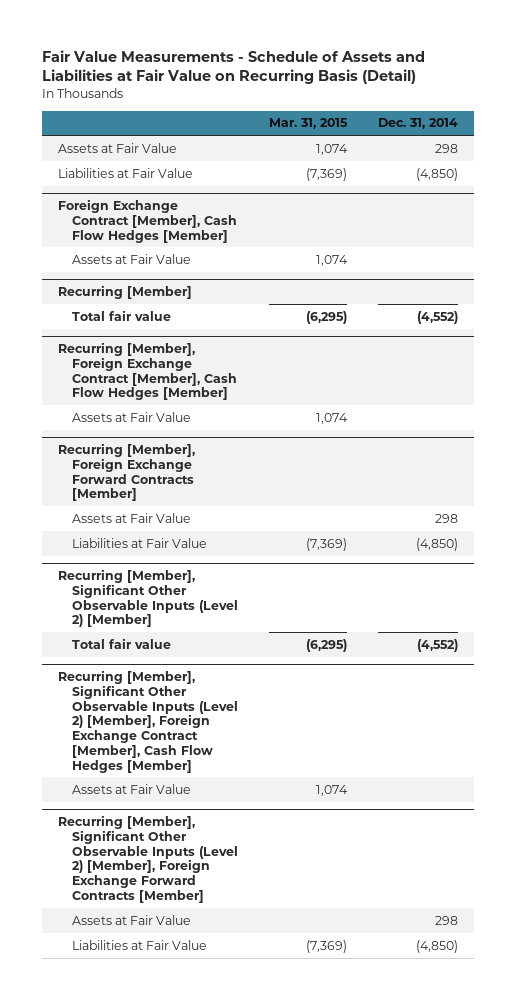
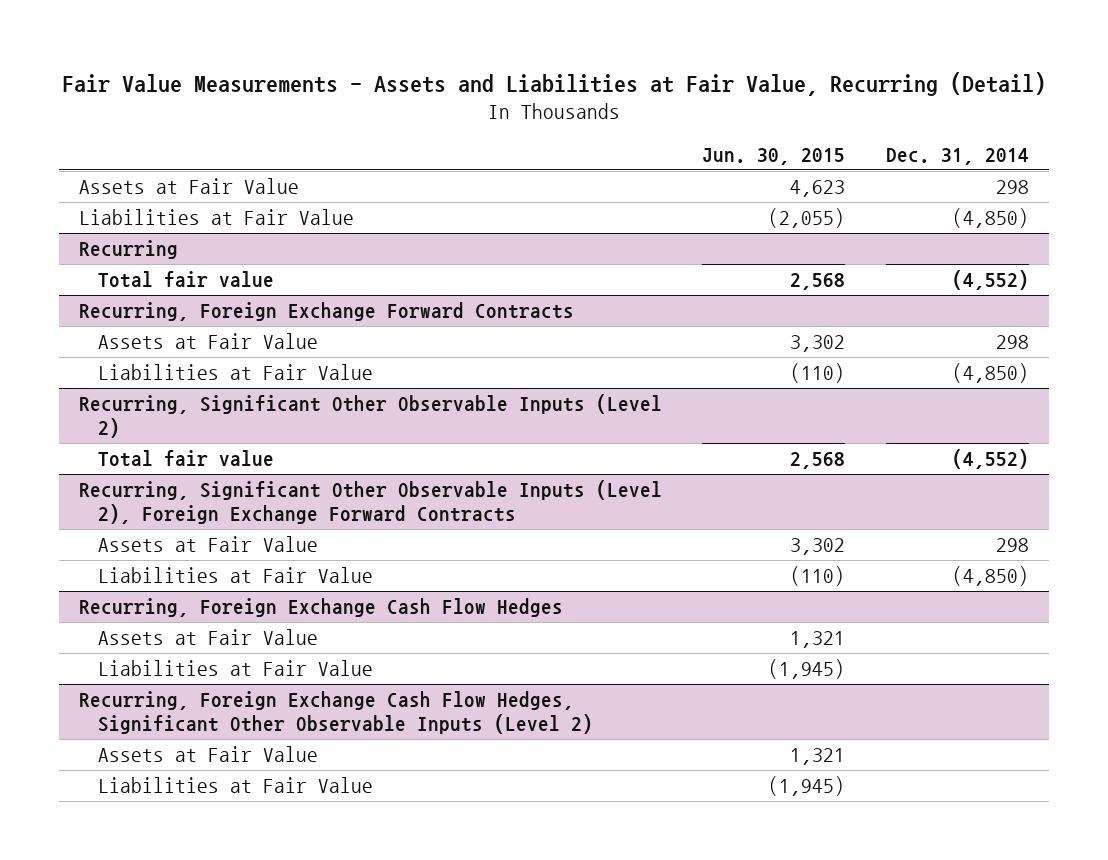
[42,49,426,85] Fair Value Measurements - Schedule of Assets and Liabilities at Fair Value on Recurring Basis (Detail) -> [61,71,1046,96] Fair Value Measurements - Assets and Liabilities at Fair Value, Recurring (Detail)
[269,118,349,130] Mar. 31, 2015 -> none
none -> [702,147,846,165] Jun. 30, 2015
[57,199,237,243] Foreign Exchange Contract [Member], Cash Flow Hedges [Member] -> none
[71,253,191,264] Assets at Fair Value -> none
[57,285,192,300] Recurring [Member] -> [78,239,178,259] Recurring
[57,342,237,401] Recurring [Member], Foreign Exchange Contract [Member], Cash Flow Hedges [Member] -> none
[71,411,191,422] Assets at Fair Value -> none
[57,443,195,502] Recurring [Member], Foreign Exchange Forward Contracts [Member] -> [78,301,574,321] Recurring, Foreign Exchange Forward Contracts
[57,569,238,628] Recurring [Member], Significant Other Observable Inputs (Level 2) [Member] -> [78,393,662,438] Recurring, Significant Other Observable Inputs (Level 2)
[57,670,238,773] Recurring [Member], Significant Other Observable Inputs (Level 2) [Member], Foreign Exchange Contract [Member], Cash Flow Hedges [Member] -> none
[71,783,191,794] Assets at Fair Value -> none
[57,815,238,903] Recurring [Member], Significant Other Observable Inputs (Level 2) [Member], Foreign Exchange Forward Contracts [Member] -> [78,479,662,524] Recurring, Significant Other Observable Inputs (Level 2), Foreign Exchange Forward Contracts
none -> [78,597,563,617] Recurring, Foreign Exchange Cash Flow Hedges
none -> [97,628,318,645] Assets at Fair Value
none -> [97,659,373,676] Liabilities at Fair Value
none -> [78,690,593,734] Recurring, Foreign Exchange Cash Flow Hedges, Significant Other Observable Inputs (Level 2)
none -> [97,745,318,762] Assets at Fair Value
none -> [97,776,373,793] Liabilities at Fair Value

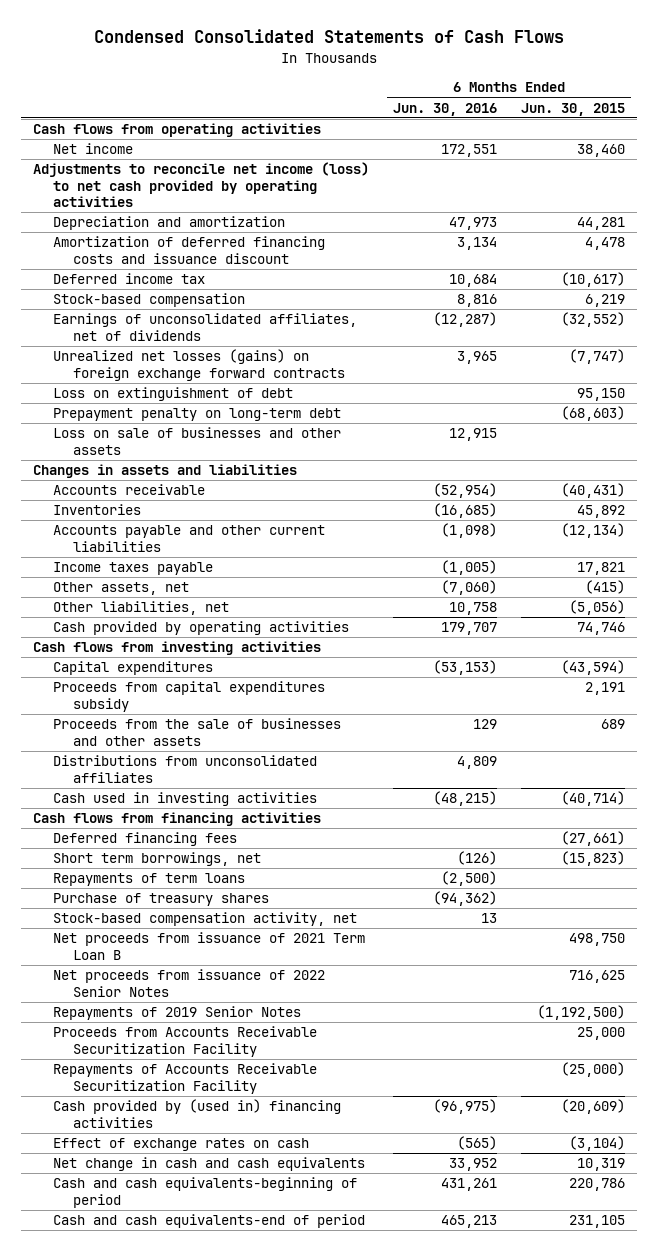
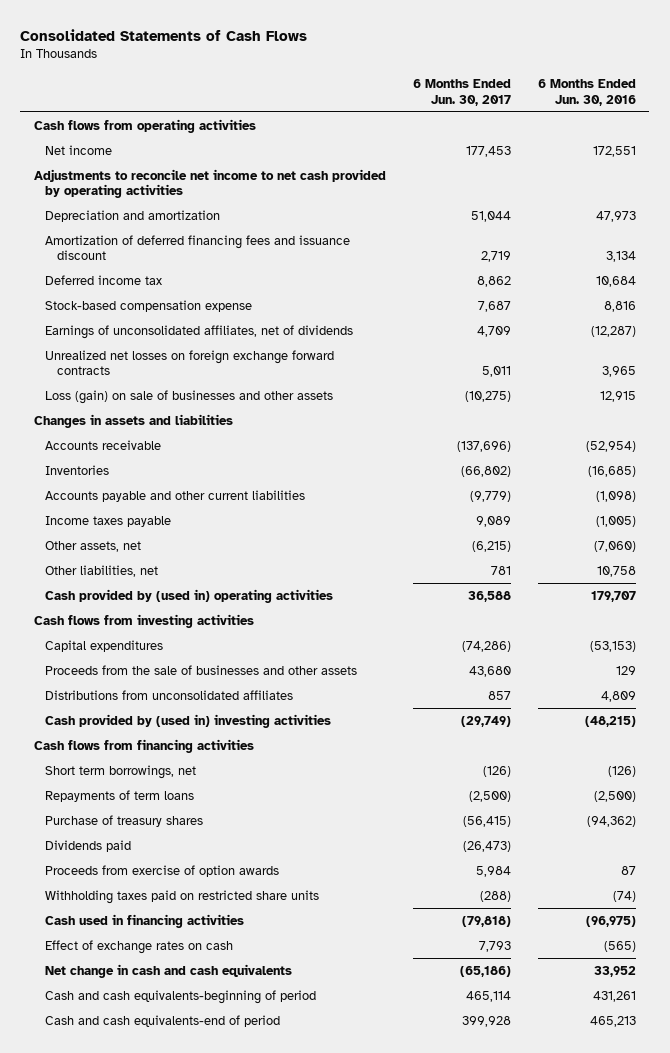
[94,29,565,44] Condensed Consolidated Statements of Cash Flows -> [20,28,308,41] Consolidated Statements of Cash Flows
[521,102,626,116] Jun. 30, 2015 -> none
none -> [412,79,511,106] 6 Months Ended Jun. 30, 2017
[33,162,370,208] Adjustments to reconcile net income (loss) to net cash provided by operating activities -> [33,169,386,199] Adjustments to reconcile net income to net cash provided by operating activities
[53,236,326,264] Amortization of deferred financing costs and issuance discount -> [45,235,351,261] Amortization of deferred financing fees and issuance discount
[53,293,246,308] Stock-based compensation -> [45,300,253,313] Stock-based compensation expense
[53,387,294,402] Loss on extinguishment of debt -> none
[53,408,342,422] Prepayment penalty on long-term debt -> none
[53,349,346,381] Unrealized net losses (gains) on foreign exchange forward contracts -> [45,350,335,376] Unrealized net losses on foreign exchange forward contracts
[53,427,342,455] Loss on sale of businesses and other assets -> [45,390,334,405] Loss (gain) on sale of businesses and other assets
[53,621,350,636] Cash provided by operating activities -> [45,589,334,604] Cash provided by (used in) operating activities
[53,681,326,712] Proceeds from capital expenditures subsidy -> none
[53,792,318,807] Cash used in investing activities -> [45,714,332,729] Cash provided by (used in) investing activities
[53,832,238,847] Deferred financing fees -> none
[53,912,358,927] Stock-based compensation activity, net -> none
[53,932,366,960] Net proceeds from issuance of 2021 Term Loan B -> none
[53,969,326,997] Net proceeds from issuance of 2022 Senior Notes -> none
[53,1006,302,1021] Repayments of 2019 Senior Notes -> none
[53,1026,318,1057] Proceeds from Accounts Receivable Securitization Facility -> none
[53,1063,318,1094] Repayments of Accounts Receivable Securitization Facility -> none
none -> [45,840,132,853] Dividends paid
none -> [45,865,280,878] Proceeds from exercise of option awards
none -> [45,890,320,905] Withholding taxes paid on restricted share units
[53,1099,342,1128] Cash provided by (used in) financing activities -> [45,914,245,929] Cash used in financing activities

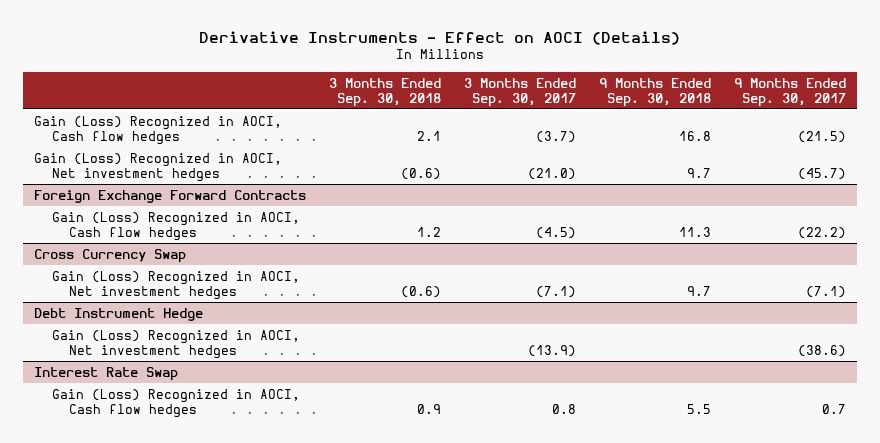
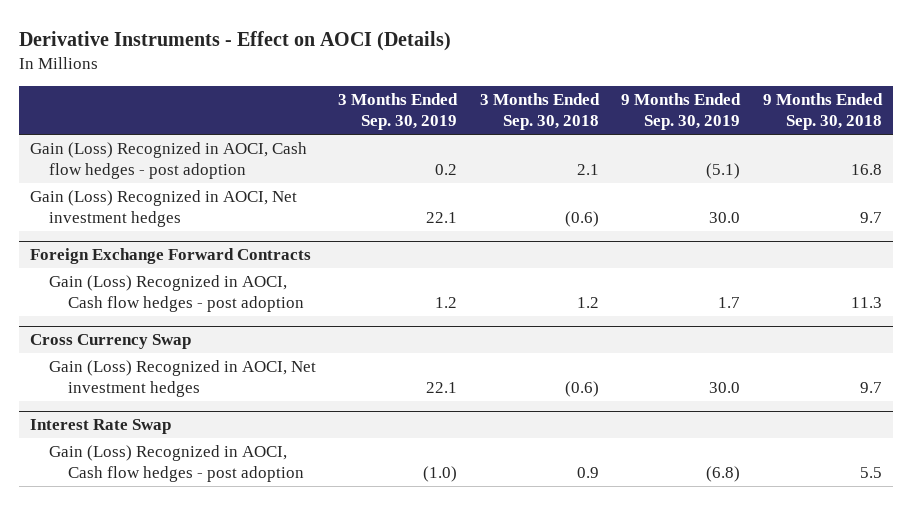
[463,77,576,107] 3 Months Ended Sep. 30, 2017 -> none
[733,77,846,107] 9 Months Ended Sep. 30, 2017 -> none
none -> [338,93,459,131] 3 Months Ended Sep. 30, 2019
none -> [621,93,742,131] 9 Months Ended Sep. 30, 2019
[34,115,283,145] Gain (Loss) Recognized in AOCI, Cash flow hedges -> [30,142,308,179] Gain (Loss) Recognized in AOCI, Cash flow hedges - post adoption
[51,211,300,241] Gain (Loss) Recognized in AOCI, Cash flow hedges -> [49,275,304,312] Gain (Loss) Recognized in AOCI, Cash flow hedges - post adoption
[34,307,204,321] Debt Instrument Hedge -> none
[51,329,300,359] Gain (Loss) Recognized in AOCI, Net investment hedges -> none
[51,388,300,418] Gain (Loss) Recognized in AOCI, Cash flow hedges -> [49,445,304,482] Gain (Loss) Recognized in AOCI, Cash flow hedges - post adoption

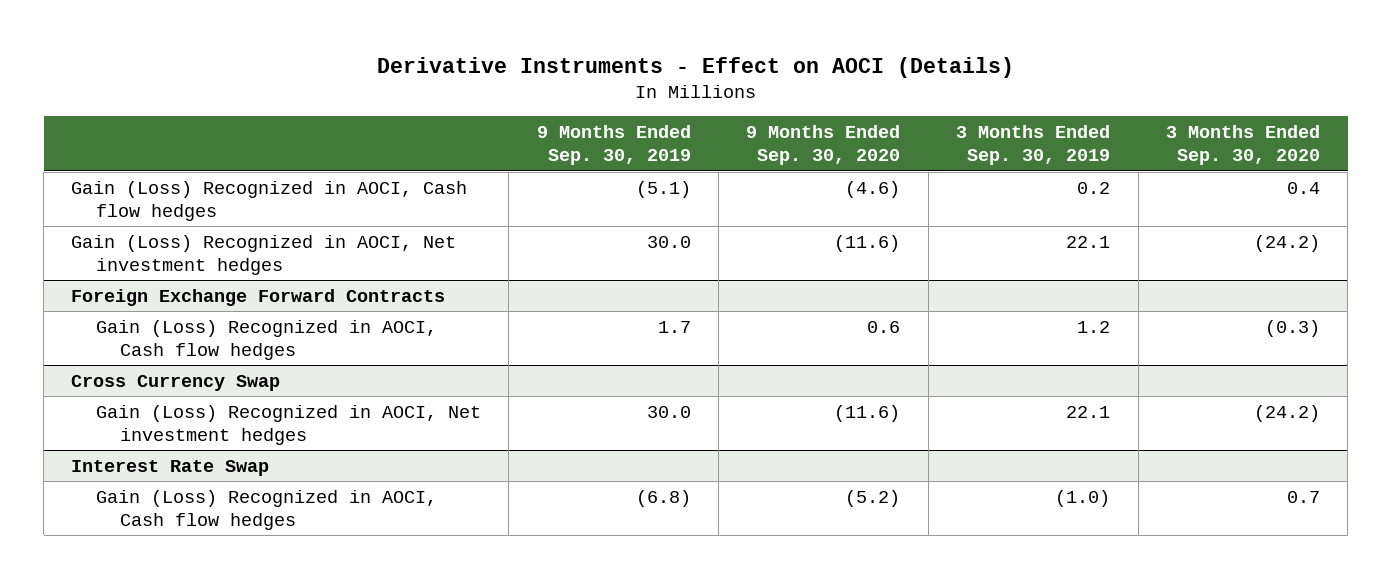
[479,93,600,131] 3 Months Ended Sep. 30, 2018 -> none
[762,93,883,131] 9 Months Ended Sep. 30, 2018 -> none
none -> [746,124,901,166] 9 Months Ended Sep. 30, 2020
none -> [1166,124,1321,166] 3 Months Ended Sep. 30, 2020
[30,142,308,179] Gain (Loss) Recognized in AOCI, Cash flow hedges - post adoption -> [71,180,468,221] Gain (Loss) Recognized in AOCI, Cash flow hedges
[49,275,304,312] Gain (Loss) Recognized in AOCI, Cash flow hedges - post adoption -> [95,319,437,360] Gain (Loss) Recognized in AOCI, Cash flow hedges
[49,445,304,482] Gain (Loss) Recognized in AOCI, Cash flow hedges - post adoption -> [95,489,437,530] Gain (Loss) Recognized in AOCI, Cash flow hedges

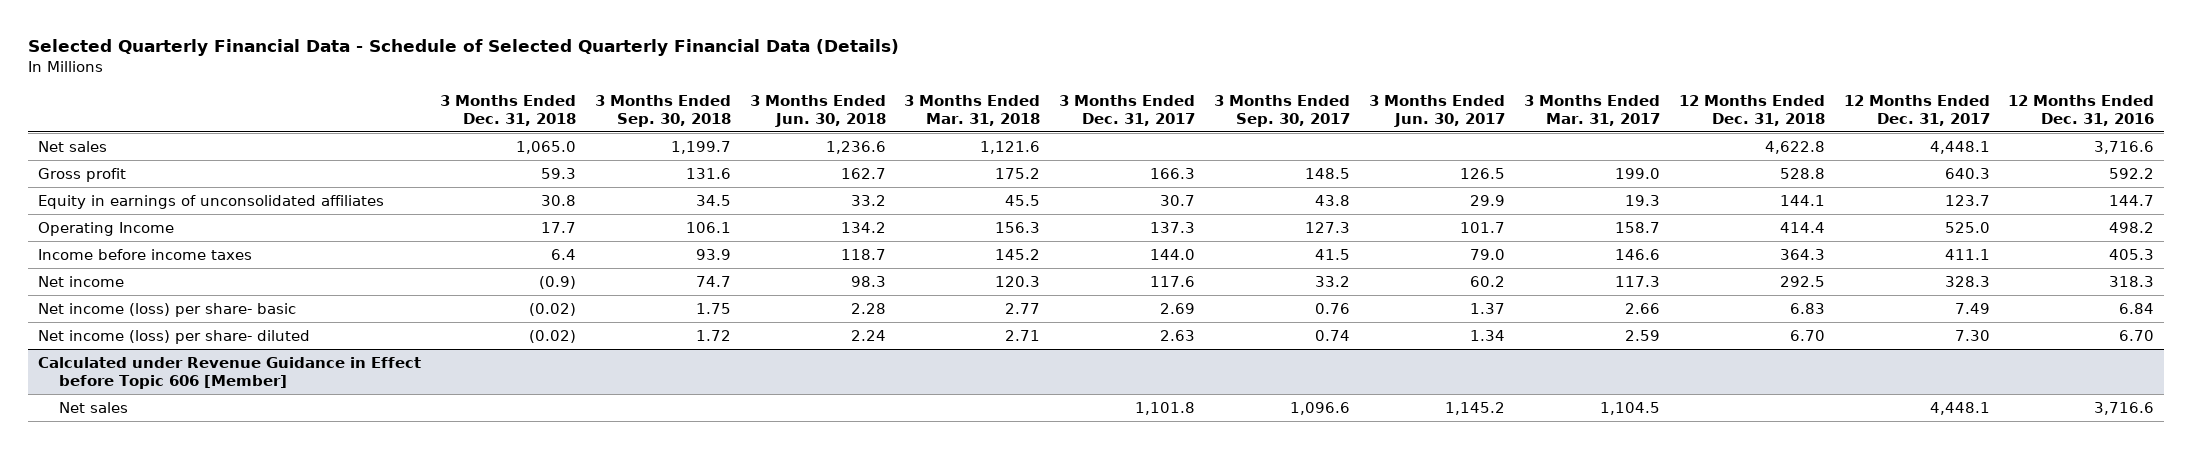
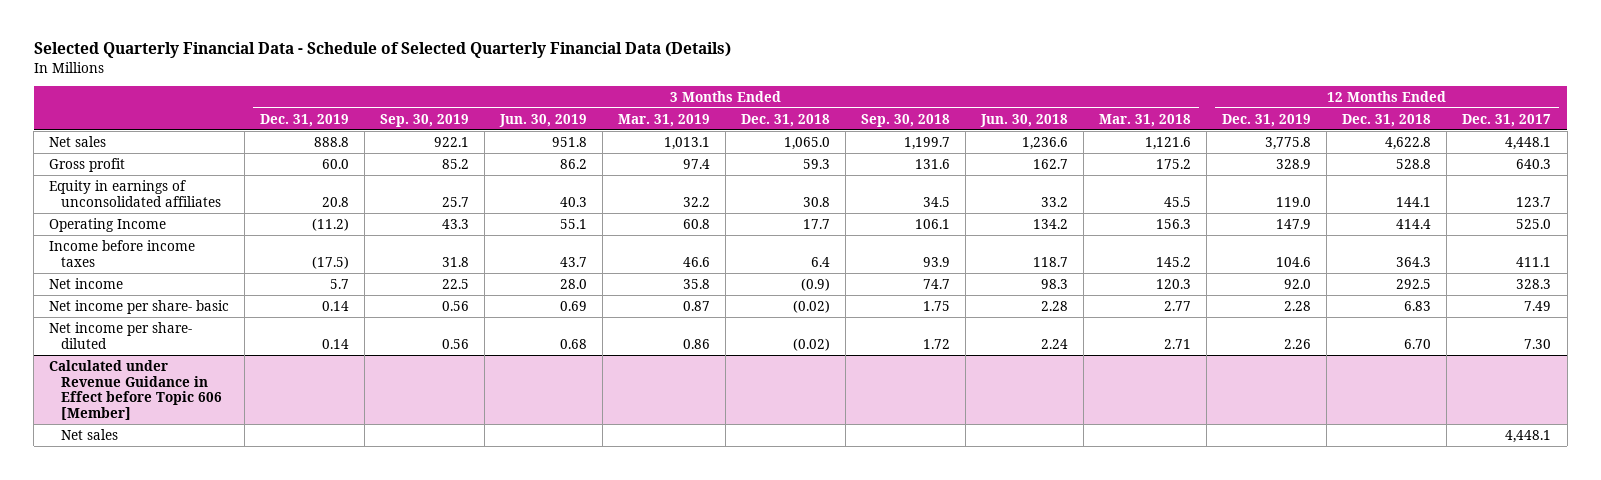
[1059,94,1196,126] 3 Months Ended Dec. 31, 2017 -> none
[1214,94,1351,127] 3 Months Ended Sep. 30, 2017 -> none
[1368,94,1505,127] 3 Months Ended Jun. 30, 2017 -> none
[1523,94,1660,126] 3 Months Ended Mar. 31, 2017 -> none
[2008,94,2155,126] 12 Months Ended Dec. 31, 2016 -> none
none -> [260,113,350,127] Dec. 31, 2019
none -> [380,113,470,127] Sep. 30, 2019
none -> [499,113,588,127] Jun. 30, 2019
none -> [618,113,711,127] Mar. 31, 2019
none -> [1222,113,1312,127] Dec. 31, 2019
[37,303,296,318] Net income (loss) per share- basic -> [49,299,230,314] Net income per share- basic
[37,330,310,345] Net income (loss) per share- diluted -> [49,321,193,349] Net income per share- diluted

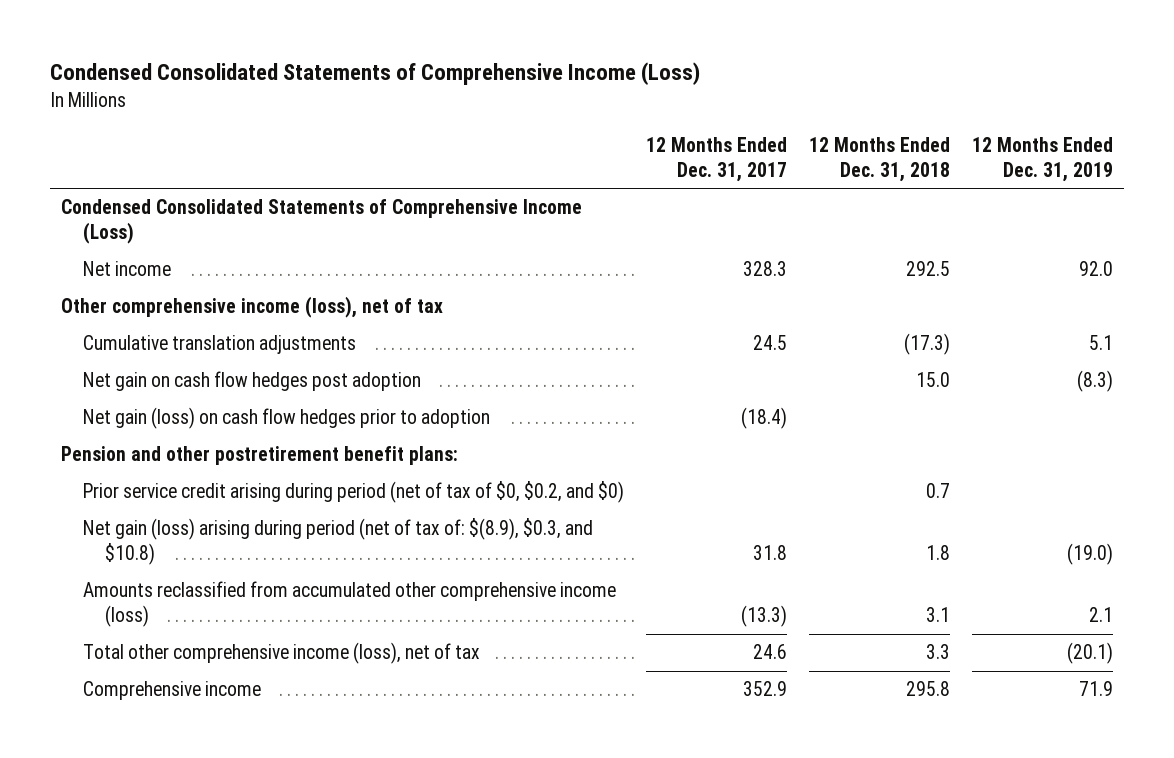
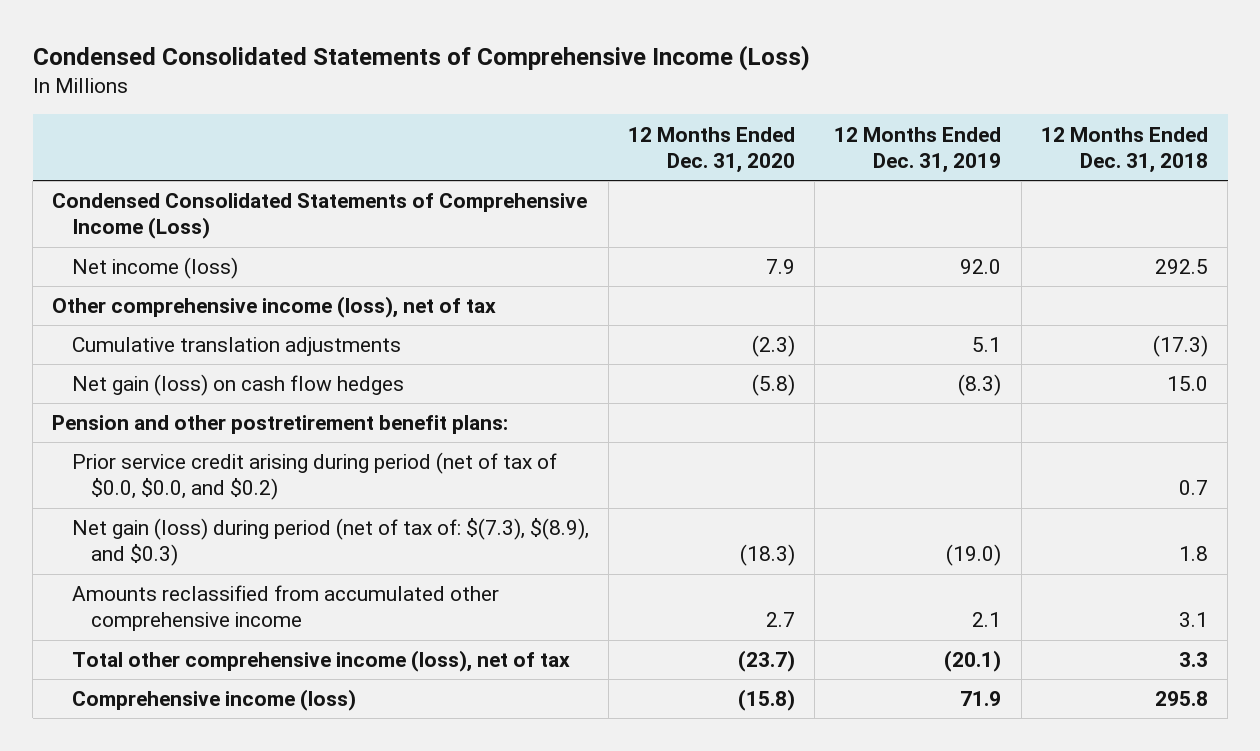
[646,136,788,182] 12 Months Ended Dec. 31, 2017 -> none
none -> [628,126,796,173] 12 Months Ended Dec. 31, 2020
[83,261,172,277] Net income -> [71,257,238,280] Net income (loss)
[83,407,491,430] Net gain (loss) on cash flow hedges prior to adoption -> none
[83,371,422,392] Net gain on cash flow hedges post adoption -> [71,374,404,397] Net gain (loss) on cash flow hedges
[83,481,625,504] Prior service credit arising during period (net of tax of $0, $0.2, and $0) -> [71,452,557,501] Prior service credit arising during period (net of tax of $0.0, $0.0, and $0.2)
[83,518,594,566] Net gain (loss) arising during period (net of tax of: $(8.9), $0.3, and $10.8) -> [71,518,589,567] Net gain (loss) during period (net of tax of: $(7.3), $(8.9), and $0.3)
[83,581,617,628] Amounts reclassified from accumulated other comprehensive income (loss) -> [71,585,499,632] Amounts reclassified from accumulated other comprehensive income
[83,681,262,701] Comprehensive income -> [71,689,356,712] Comprehensive income (loss)

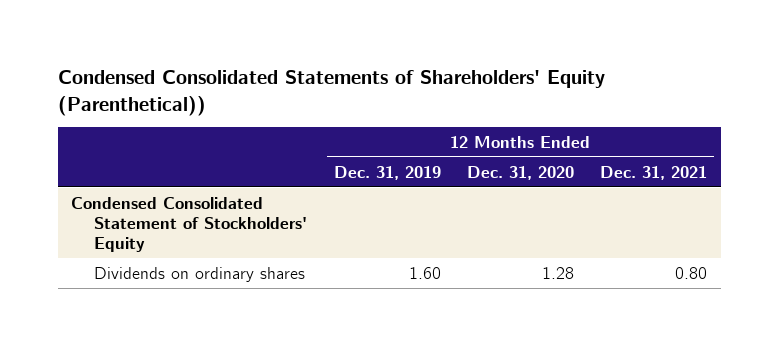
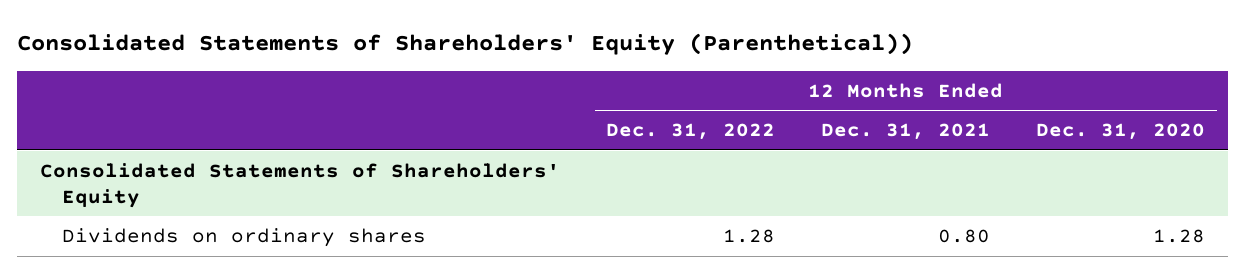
[58,70,606,116] Condensed Consolidated Statements of Shareholders' Equity (Parenthetical)) -> [16,32,913,55] Consolidated Statements of Shareholders' Equity (Parenthetical))
[333,165,441,180] Dec. 31, 2019 -> none
none -> [606,123,776,141] Dec. 31, 2022
[71,196,308,253] Condensed Consolidated Statement of Stockholders' Equity -> [39,163,560,208] Consolidated Statements of Shareholders' Equity

